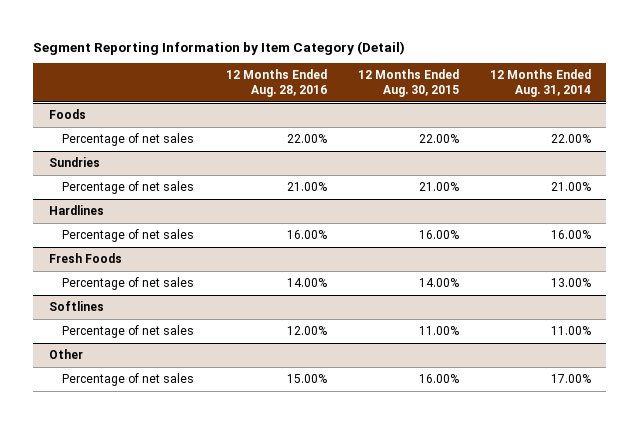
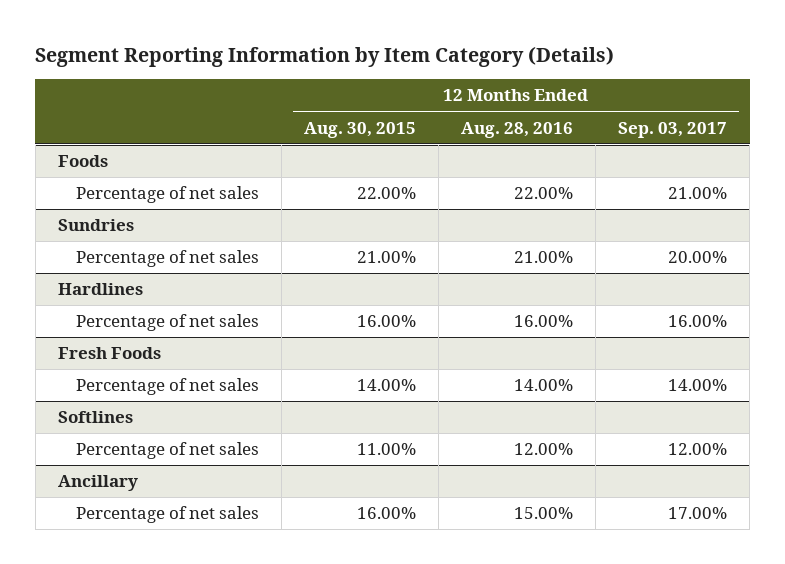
[32,40,405,55] Segment Reporting Information by Item Category (Detail) -> [35,45,615,67] Segment Reporting Information by Item Category (Details)
[489,69,591,98] 12 Months Ended Aug. 31, 2014 -> none
none -> [618,121,728,138] Sep. 03, 2017
[48,349,83,360] Other -> [57,475,138,492] Ancillary

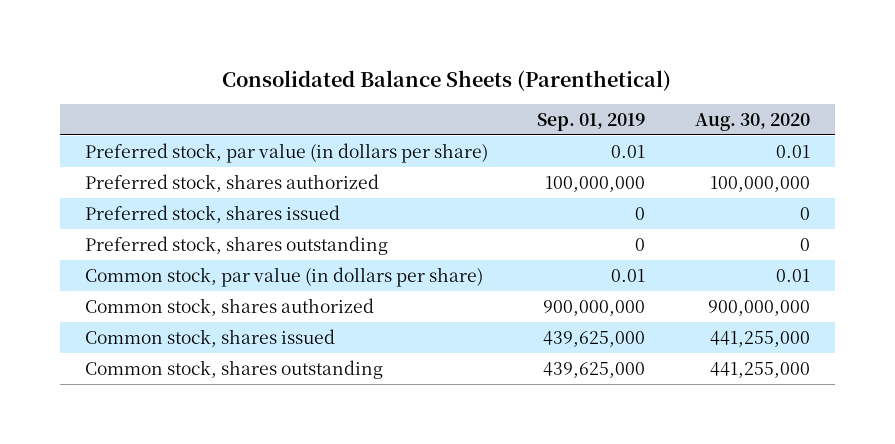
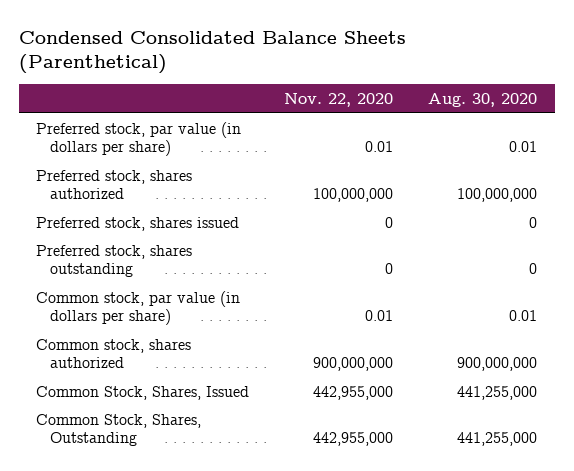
[222,69,672,91] Consolidated Balance Sheets (Parenthetical) -> [18,30,406,75] Condensed Consolidated Balance Sheets (Parenthetical)
[537,112,646,131] Sep. 01, 2019 -> none
none -> [284,93,394,108] Nov. 22, 2020
[84,328,335,347] Common stock, shares issued -> [36,385,250,400] Common Stock, Shares, Issued
[84,359,383,379] Common stock, shares outstanding -> [36,413,202,447] Common Stock, Shares, Outstanding

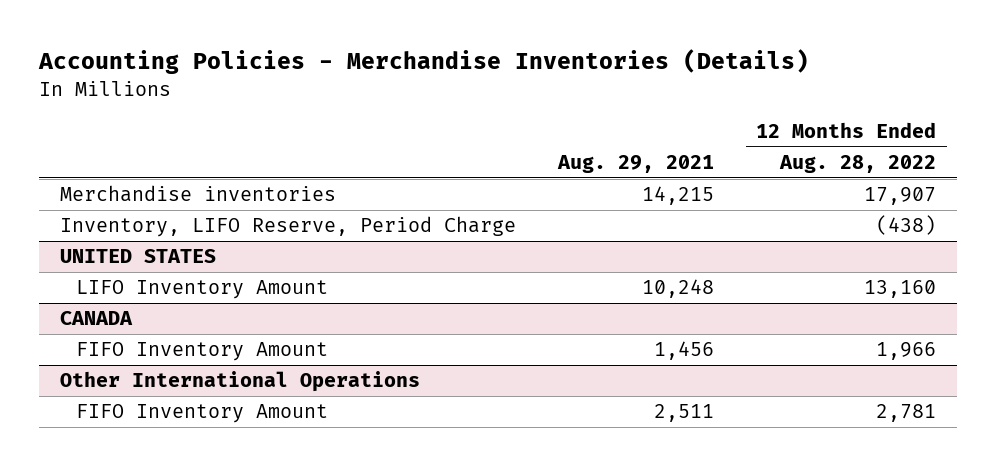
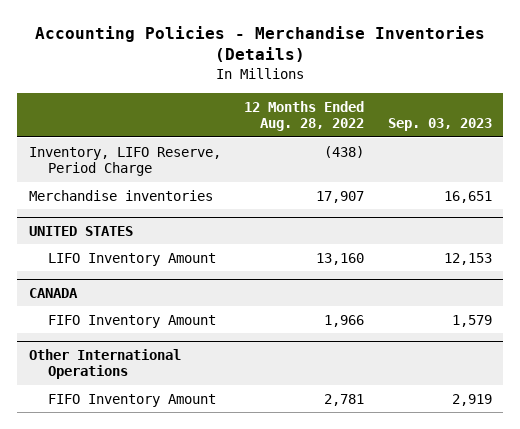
[557,154,715,173] Aug. 29, 2021 -> none
none -> [387,118,492,132] Sep. 03, 2023
[60,185,337,203] Merchandise inventories -> [28,189,213,201] Merchandise inventories

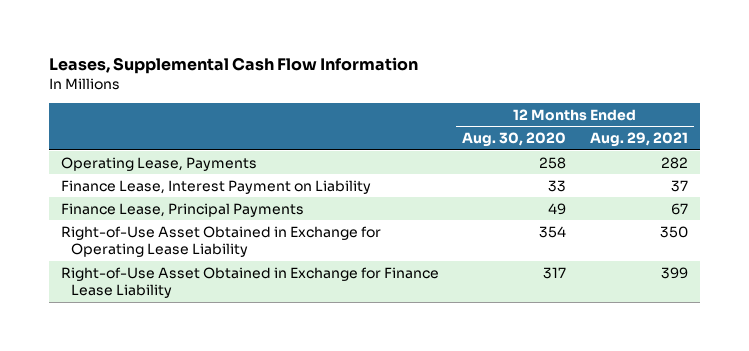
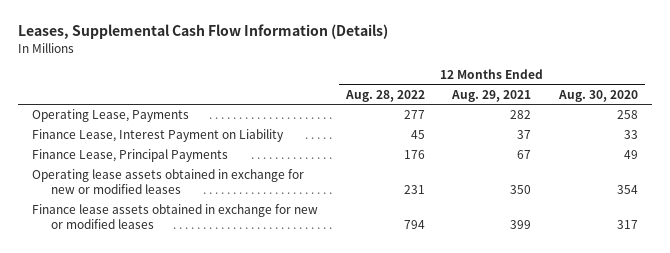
[48,57,418,75] Leases, Supplemental Cash Flow Information -> [17,24,388,40] Leases, Supplemental Cash Flow Information (Details)
none -> [344,89,425,102] Aug. 28, 2022
[60,225,381,258] Right-of-Use Asset Obtained in Exchange for Operating Lease Liability -> [31,169,304,195] Operating lease assets obtained in exchange for new or modified leases
[60,266,439,299] Right-of-Use Asset Obtained in Exchange for Finance Lease Liability -> [31,204,318,230] Finance lease assets obtained in exchange for new or modified leases

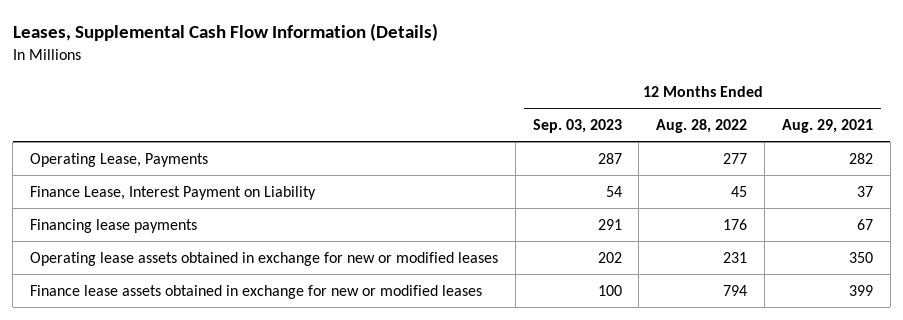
[558,89,639,102] Aug. 30, 2020 -> none
none -> [532,119,622,134] Sep. 03, 2023
[31,149,228,163] Finance Lease, Principal Payments -> [30,218,198,233] Financing lease payments

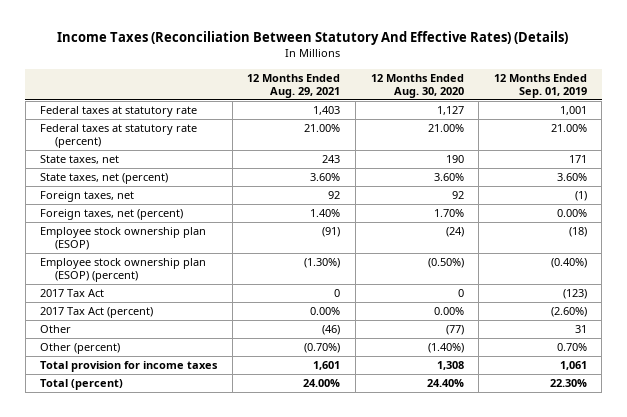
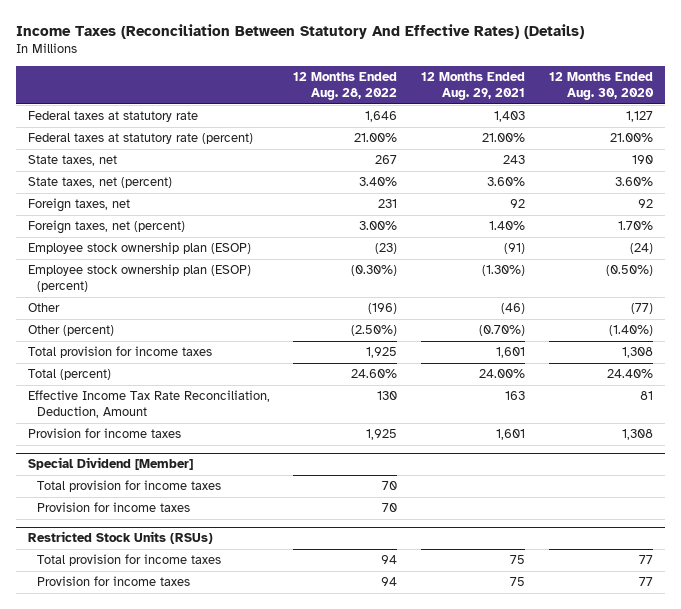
[493,73,587,98] 12 Months Ended Sep. 01, 2019 -> none
none -> [293,72,398,101] 12 Months Ended Aug. 28, 2022
[40,289,105,298] 2017 Tax Act -> none
[40,307,154,319] 2017 Tax Act (percent) -> none
none -> [27,390,270,419] Effective Income Tax Rate Reconciliation, Deduction, Amount
none -> [27,428,181,439] Provision for income taxes
none -> [27,457,193,471] Special Dividend [Member]
none -> [37,480,222,493] Total provision for income taxes
none -> [37,502,191,513] Provision for income taxes
none -> [27,531,213,545] Restricted Stock Units (RSUs)
none -> [37,554,222,567] Total provision for income taxes
none -> [37,576,191,587] Provision for income taxes

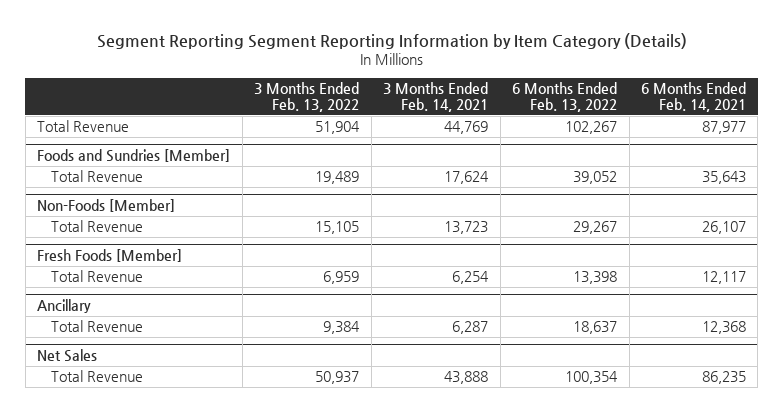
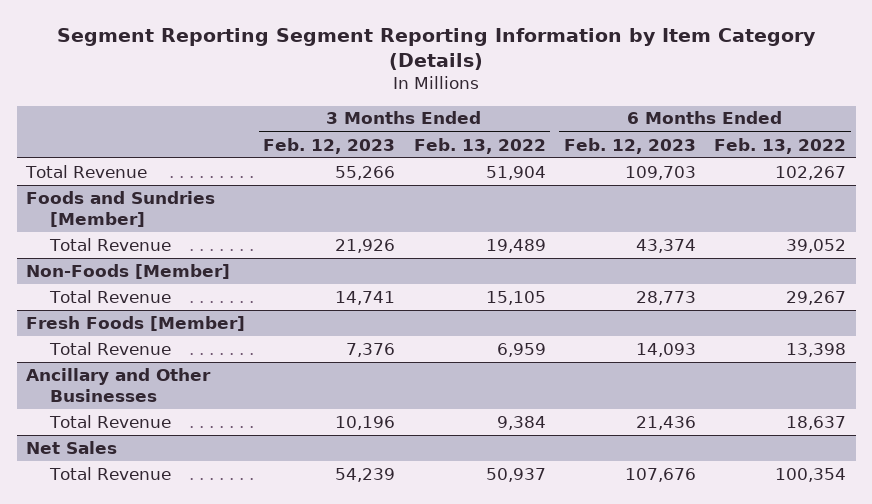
[383,81,489,112] 3 Months Ended Feb. 14, 2021 -> none
[640,81,746,112] 6 Months Ended Feb. 14, 2021 -> none
none -> [263,137,396,154] Feb. 12, 2023
none -> [563,137,696,154] Feb. 12, 2023
[37,299,92,314] Ancillary -> [25,367,211,402] Ancillary and Other Businesses

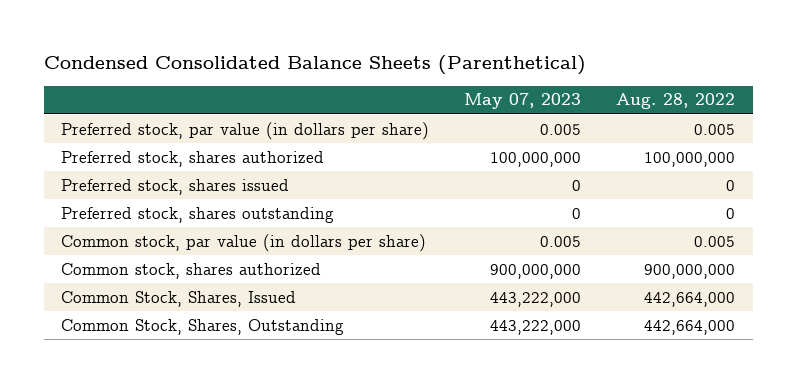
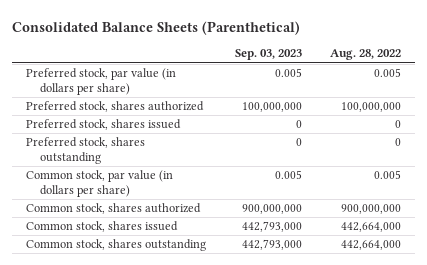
[43,55,586,76] Condensed Consolidated Balance Sheets (Parenthetical) -> [12,20,301,35] Consolidated Balance Sheets (Parenthetical)
[464,93,582,110] May 07, 2023 -> none
none -> [234,49,302,61] Sep. 03, 2023
[61,290,297,307] Common Stock, Shares, Issued -> [26,221,179,233] Common stock, shares issued
[61,318,345,335] Common Stock, Shares, Outstanding -> [26,239,207,252] Common stock, shares outstanding

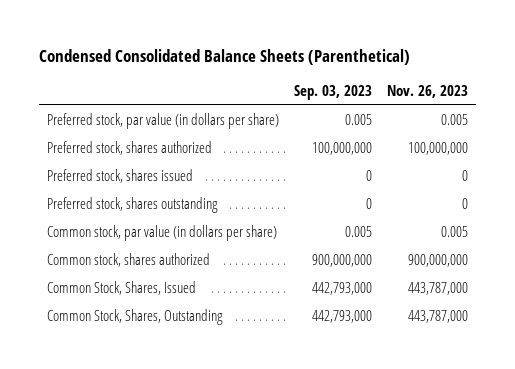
[12,20,301,35] Consolidated Balance Sheets (Parenthetical) -> [38,49,410,66] Condensed Consolidated Balance Sheets (Parenthetical)
[330,49,402,61] Aug. 28, 2022 -> none
none -> [386,85,468,99] Nov. 26, 2023
[26,221,179,233] Common stock, shares issued -> [46,281,196,296] Common Stock, Shares, Issued
[26,239,207,252] Common stock, shares outstanding -> [46,309,223,326] Common Stock, Shares, Outstanding

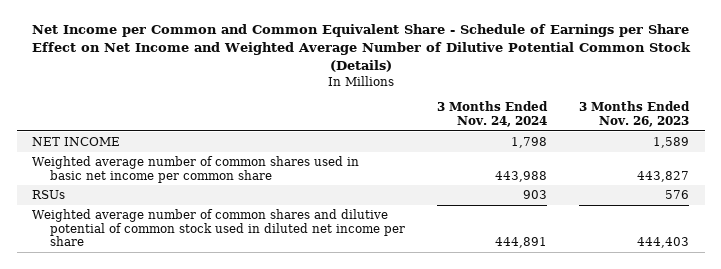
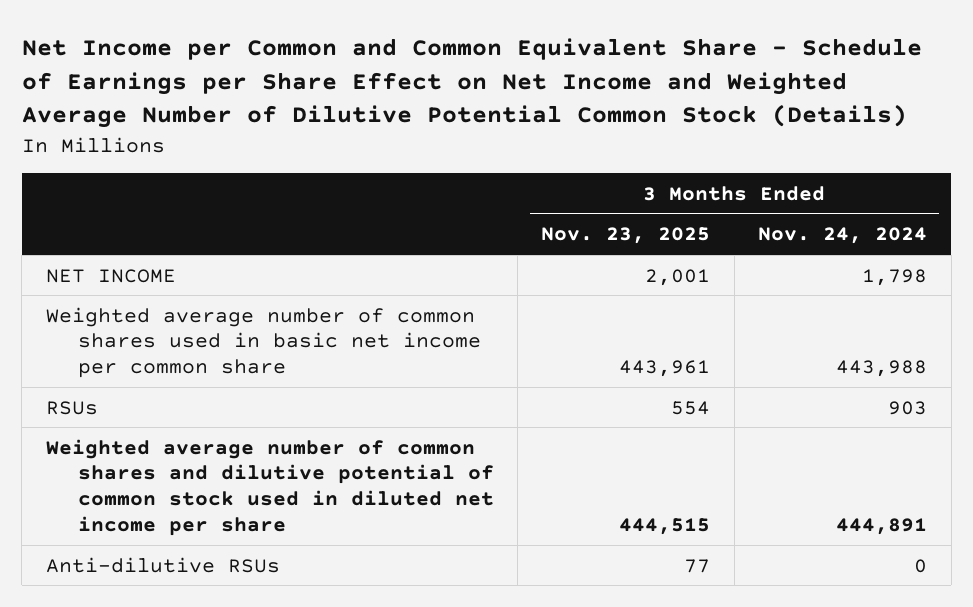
[578,101,690,127] 3 Months Ended Nov. 26, 2023 -> none
none -> [541,227,711,245] Nov. 23, 2025
none -> [45,556,280,573] Anti-dilutive RSUs

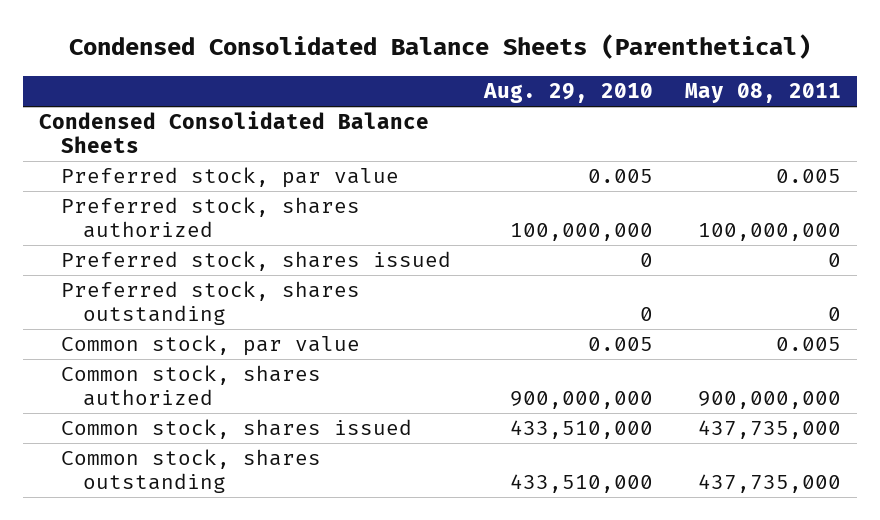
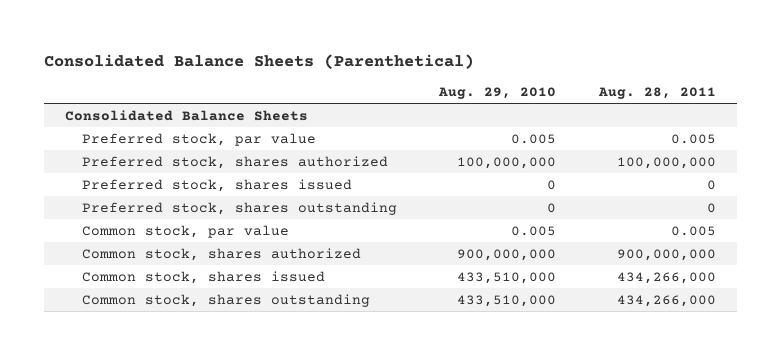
[69,34,812,60] Condensed Consolidated Balance Sheets (Parenthetical) -> [43,54,474,70] Consolidated Balance Sheets (Parenthetical)
[684,83,841,104] May 08, 2011 -> none
none -> [597,87,716,100] Aug. 28, 2011
[39,111,430,154] Condensed Consolidated Balance Sheets -> [64,109,308,121] Consolidated Balance Sheets

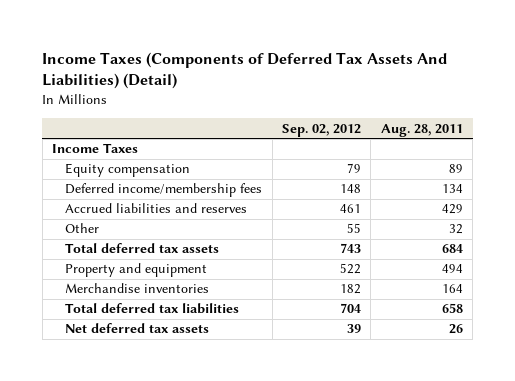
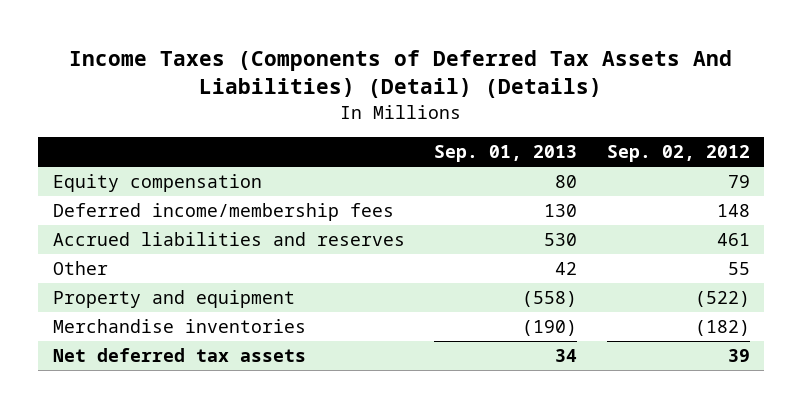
[42,51,448,90] Income Taxes (Components of Deferred Tax Assets And Liabilities) (Detail) -> [69,50,733,99] Income Taxes (Components of Deferred Tax Assets And Liabilities) (Detail) (Details)
[380,123,463,137] Aug. 28, 2011 -> none
none -> [434,145,578,163] Sep. 01, 2013
[51,143,138,154] Income Taxes -> none
[65,243,220,254] Total deferred tax assets -> none
[65,303,240,315] Total deferred tax liabilities -> none
[340,263,362,275] 522 -> [694,291,750,308] (522)
[340,284,362,295] 182 -> [694,320,750,337] (182)

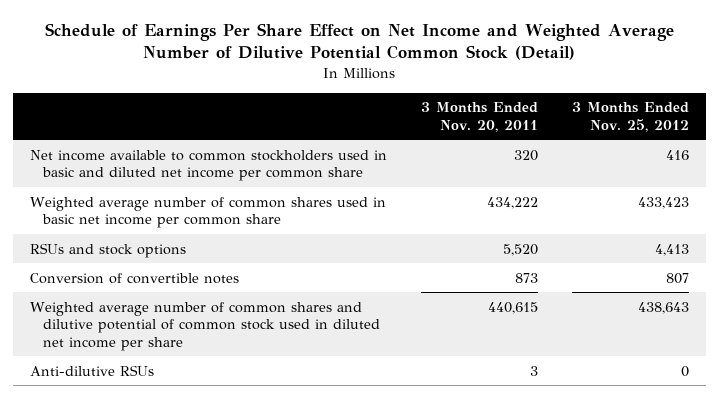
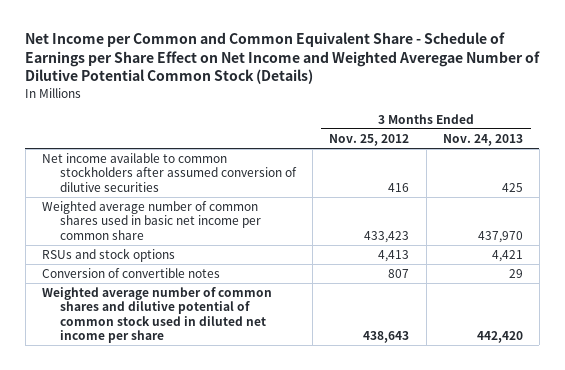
[45,22,675,61] Schedule of Earnings Per Share Effect on Net Income and Weighted Average Number of Dilutive Potential Common Stock (Detail) -> [25,31,541,85] Net Income per Common and Common Equivalent Share - Schedule of Earnings per Share Effect on Net Income and Weighted Averegae Number of Dilutive Potential Common Stock (Details)
[420,102,538,132] 3 Months Ended Nov. 20, 2011 -> none
none -> [442,133,523,146] Nov. 24, 2013
[29,149,387,182] Net income available to common stockholders used in basic and diluted net income per common share -> [41,152,298,192] Net income available to common stockholders after assumed conversion of dilutive securities
[29,364,154,376] Anti-dilutive RSUs -> none

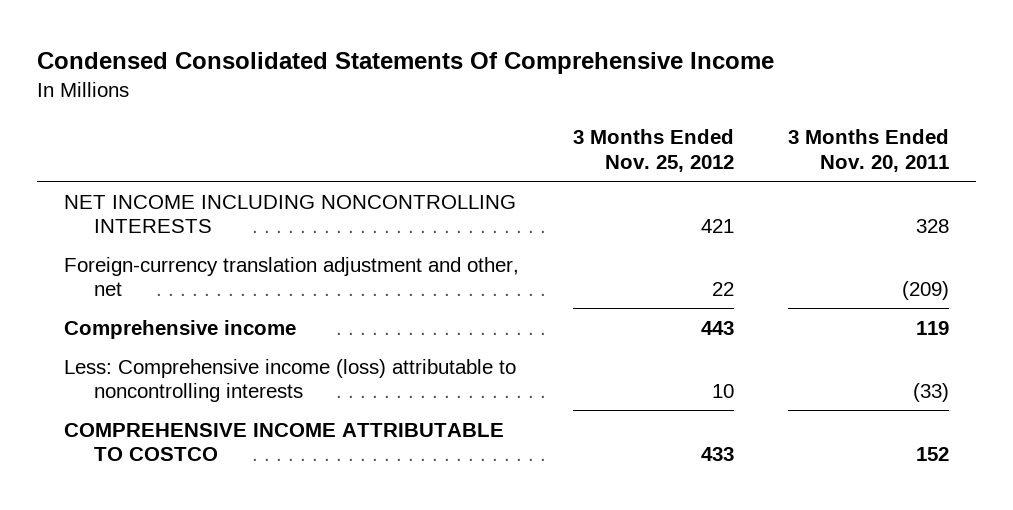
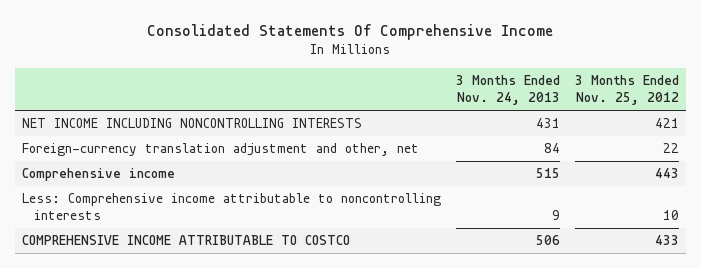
[36,51,774,74] Condensed Consolidated Statements Of Comprehensive Income -> [147,23,554,40] Consolidated Statements Of Comprehensive Income
[788,129,950,172] 3 Months Ended Nov. 20, 2011 -> none
none -> [455,75,560,106] 3 Months Ended Nov. 24, 2013
[63,358,516,402] Less: Comprehensive income (loss) attributable to noncontrolling interests -> [21,193,441,221] Less: Comprehensive income attributable to noncontrolling interests

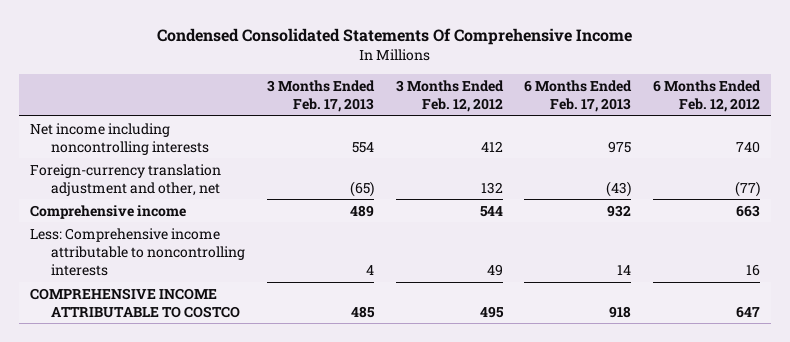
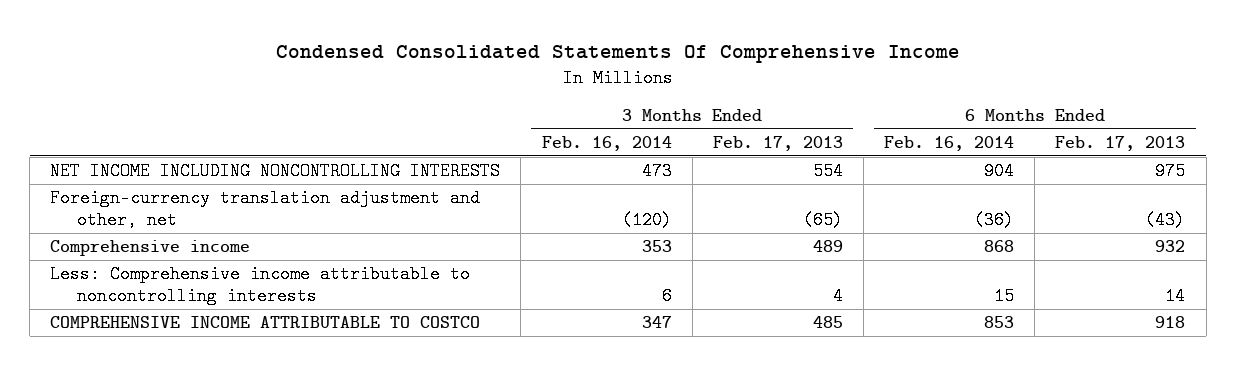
[395,79,504,113] 3 Months Ended Feb. 12, 2012 -> none
[653,79,762,113] 6 Months Ended Feb. 12, 2012 -> none
none -> [541,135,672,151] Feb. 16, 2014
none -> [884,135,1015,151] Feb. 16, 2014
[29,122,209,155] Net income including noncontrolling interests -> [50,162,501,181] NET INCOME INCLUDING NONCONTROLLING INTERESTS

